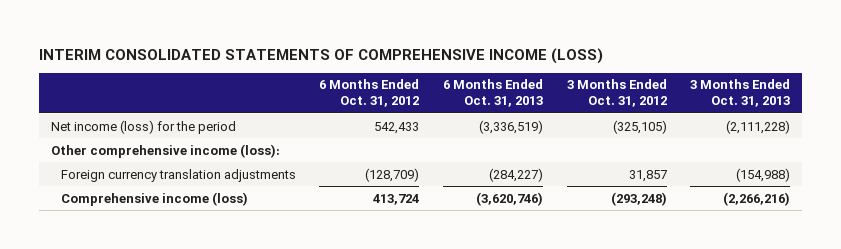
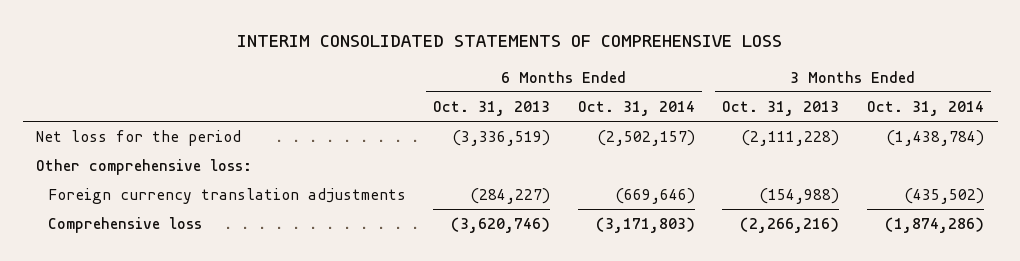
[39,47,604,64] INTERIM CONSOLIDATED STATEMENTS OF COMPREHENSIVE INCOME (LOSS) -> [237,34,783,47] INTERIM CONSOLIDATED STATEMENTS OF COMPREHENSIVE LOSS
[319,79,420,108] 6 Months Ended Oct. 31, 2012 -> none
[566,79,667,108] 3 Months Ended Oct. 31, 2012 -> none
none -> [577,100,695,116] Oct. 31, 2014
none -> [866,100,984,116] Oct. 31, 2014
[51,119,237,134] Net income (loss) for the period -> [36,130,242,147] Net loss for the period
[51,143,281,158] Other comprehensive income (loss): -> [36,159,253,176] Other comprehensive loss:
[60,191,248,206] Comprehensive income (loss) -> [47,217,202,234] Comprehensive loss

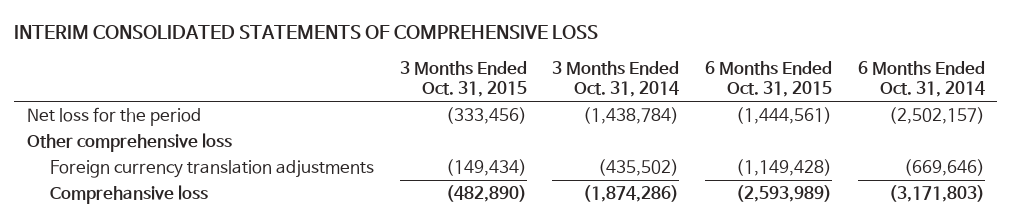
[433,100,551,116] Oct. 31, 2013 -> none
[722,100,840,116] Oct. 31, 2013 -> none
none -> [399,61,527,98] 3 Months Ended Oct. 31, 2015
none -> [705,61,833,98] 6 Months Ended Oct. 31, 2015
[36,159,253,176] Other comprehensive loss: -> [26,132,232,152] Other comprehensive loss
[47,217,202,234] Comprehensive loss -> [50,184,209,204] Comprehansive loss

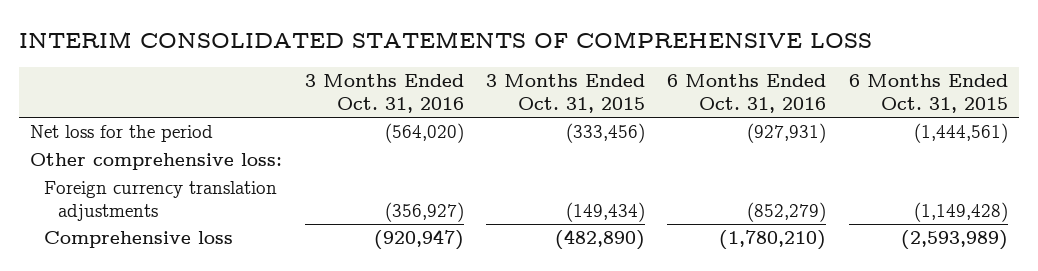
[552,61,680,98] 3 Months Ended Oct. 31, 2014 -> none
[857,61,985,98] 6 Months Ended Oct. 31, 2014 -> none
none -> [304,74,464,113] 3 Months Ended Oct. 31, 2016
none -> [667,74,827,113] 6 Months Ended Oct. 31, 2016
[26,132,232,152] Other comprehensive loss -> [30,153,283,171] Other comprehensive loss:
[50,184,209,204] Comprehansive loss -> [44,231,234,249] Comprehensive loss

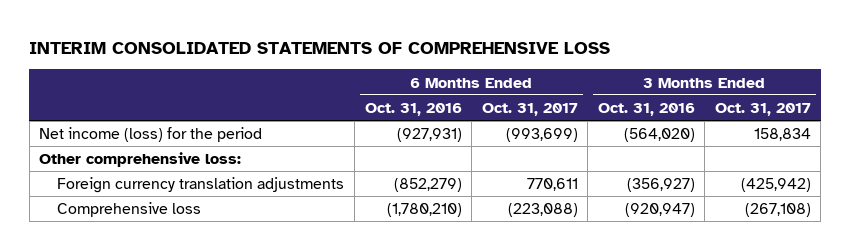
[486,74,646,113] 3 Months Ended Oct. 31, 2015 -> none
[848,74,1008,113] 6 Months Ended Oct. 31, 2015 -> none
none -> [481,102,578,116] Oct. 31, 2017
none -> [714,102,811,116] Oct. 31, 2017
[30,125,214,143] Net loss for the period -> [39,127,263,143] Net income (loss) for the period

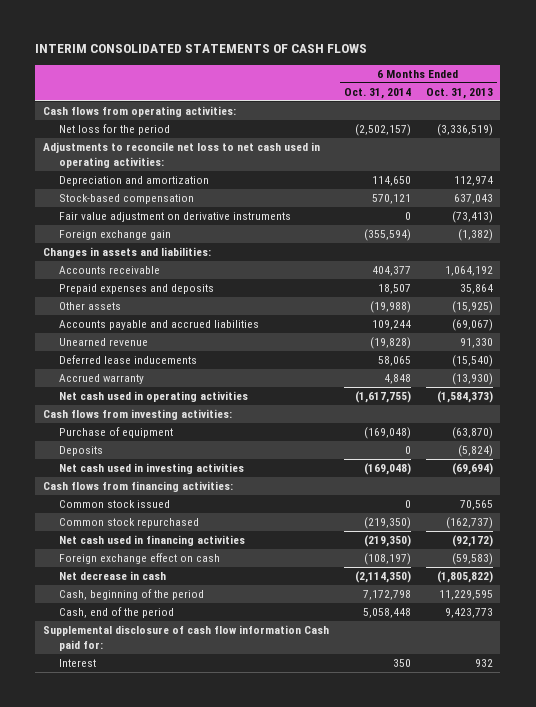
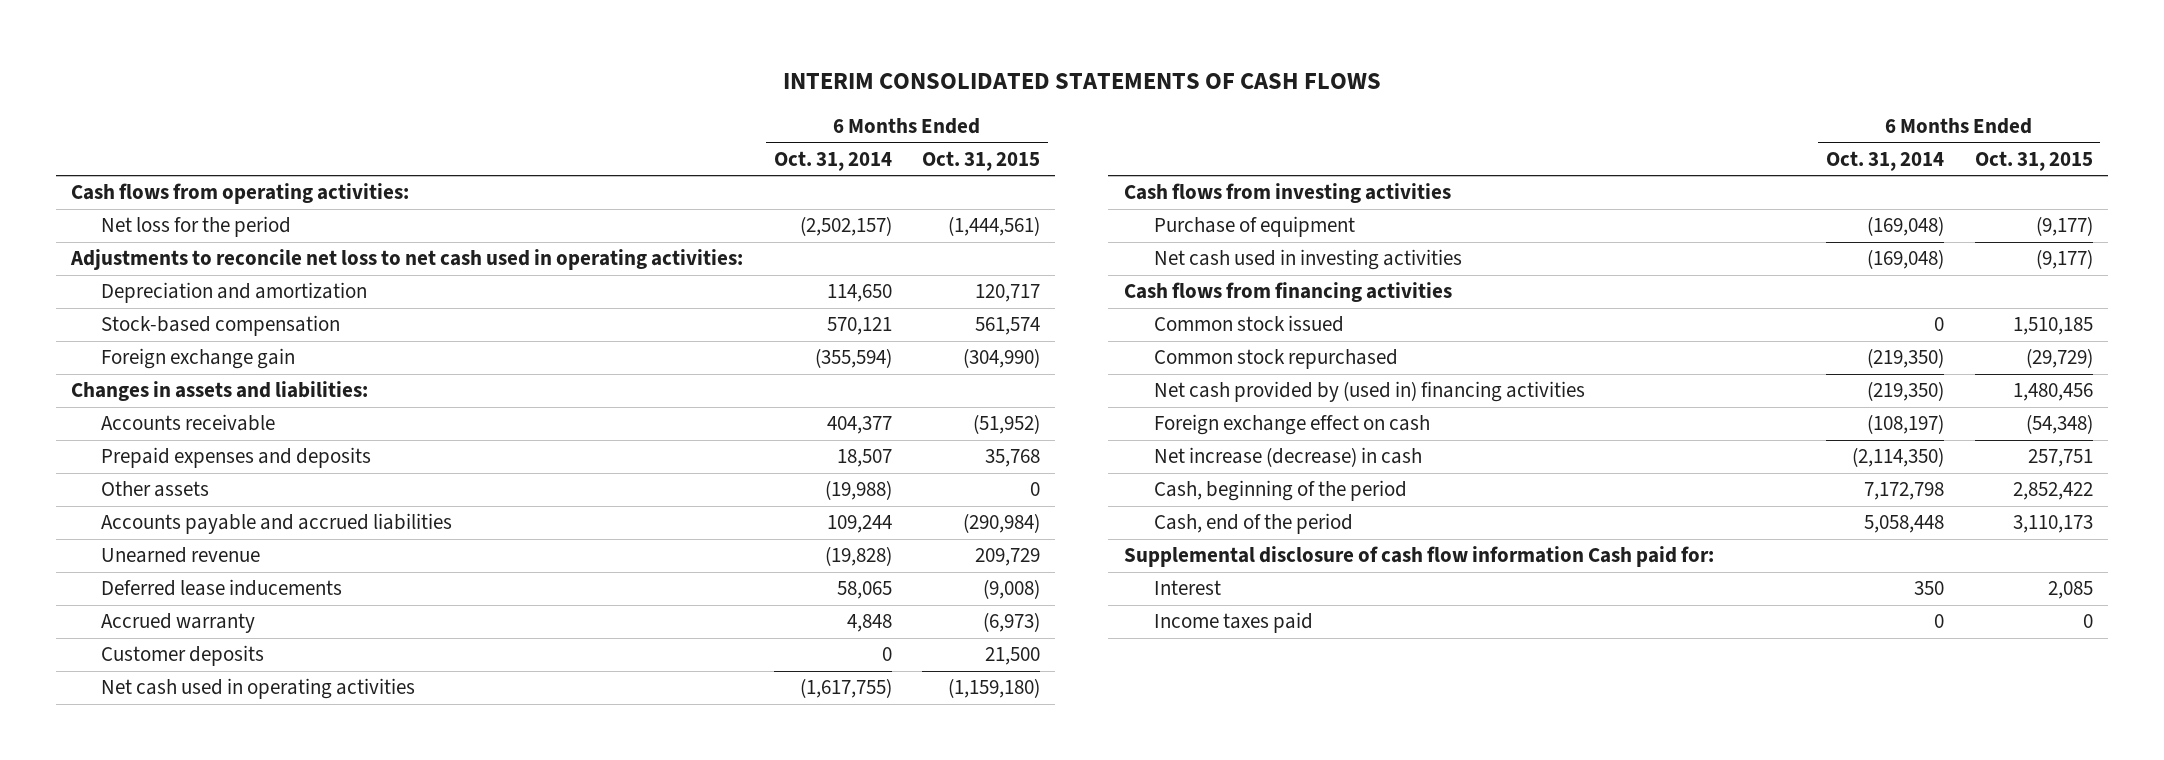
[425,87,493,99] Oct. 31, 2013 -> none
none -> [922,150,1041,171] Oct. 31, 2015
[59,212,292,223] Fair value adjustment on derivative instruments -> none
none -> [101,645,265,667] Customer deposits
[42,409,232,421] Cash flows from investing activities: -> [1123,183,1451,204] Cash flows from investing activities
[59,446,104,457] Deposits -> none
[42,481,233,493] Cash flows from financing activities: -> [1123,282,1452,303] Cash flows from financing activities
[59,535,246,547] Net cash used in financing activities -> [1153,381,1585,403] Net cash provided by (used in) financing activities
[59,571,167,581] Net decrease in cash -> [1153,447,1422,468] Net increase (decrease) in cash
none -> [1153,612,1313,634] Income taxes paid

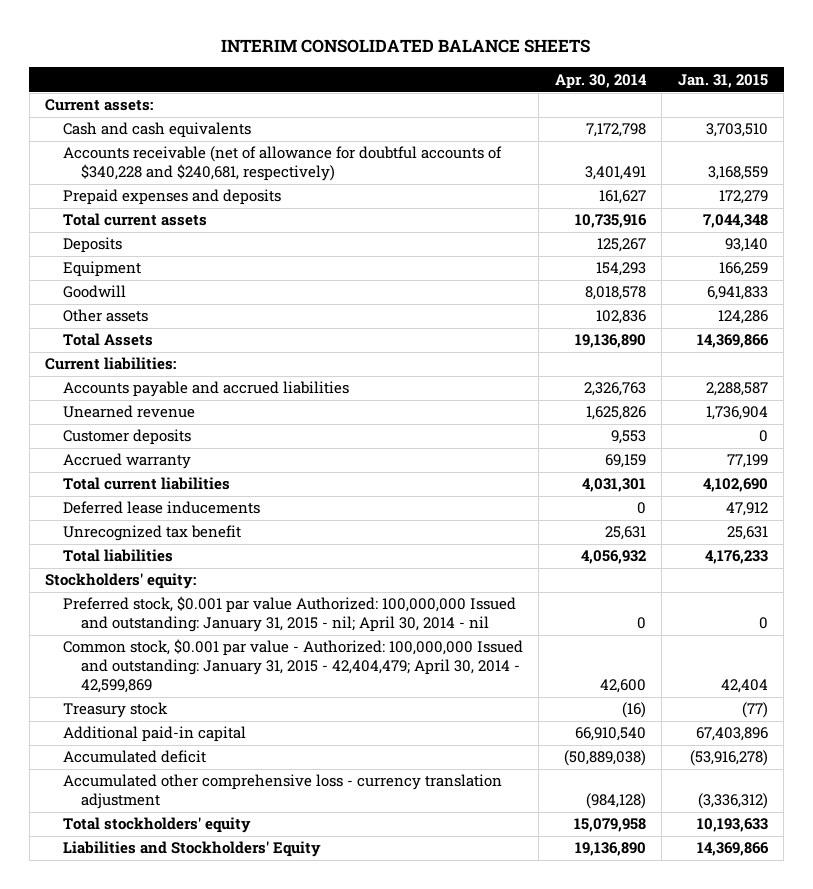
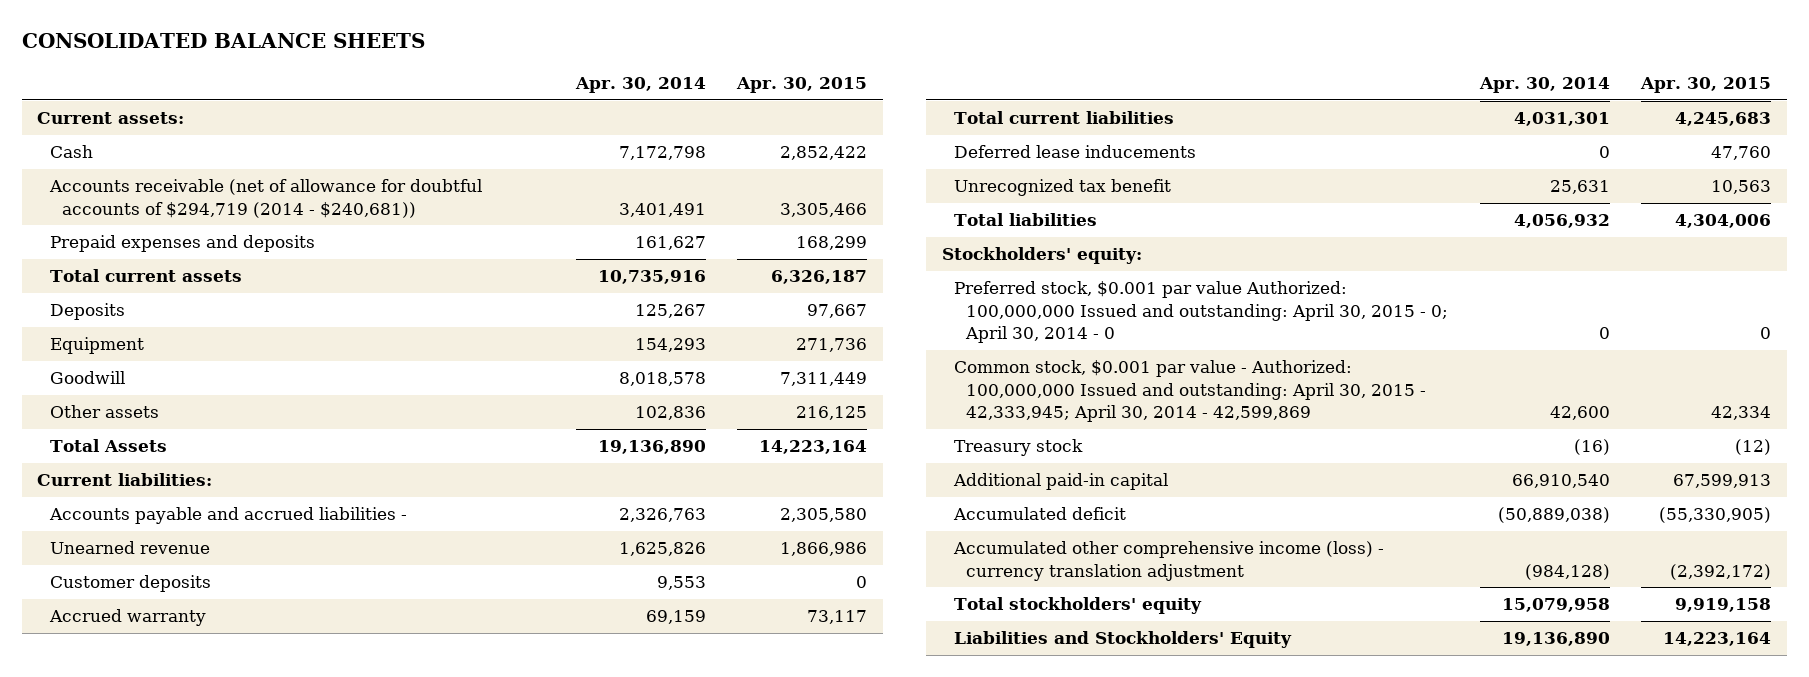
[221,39,591,54] INTERIM CONSOLIDATED BALANCE SHEETS -> [21,33,425,49] CONSOLIDATED BALANCE SHEETS
[677,73,768,88] Jan. 31, 2015 -> none
none -> [736,76,868,93] Apr. 30, 2015
[62,122,251,139] Cash and cash equivalents -> [49,145,93,159] Cash
[62,146,502,182] Accounts receivable (net of allowance for doubtful accounts of $340,228 and $240,681, respectively) -> [48,179,482,218] Accounts receivable (net of allowance for doubtful accounts of $294,719 (2014 - $240,681))
[62,381,349,398] Accounts payable and accrued liabilities -> [48,507,407,525] Accounts payable and accrued liabilities -
[62,596,516,633] Preferred stock, $0.001 par value Authorized: 100,000,000 Issued and outstanding: January 31, 2015 - nil; April 30, 2014 - nil -> [953,281,1449,343] Preferred stock, $0.001 par value Authorized: 100,000,000 Issued and outstanding: April 30, 2015 - 0; April 30, 2014 - 0
[62,639,523,693] Common stock, $0.001 par value - Authorized: 100,000,000 Issued and outstanding: January 31, 2015 - 42,404,479; April 30, 2014 - 42,599,869 -> [953,360,1427,422] Common stock, $0.001 par value - Authorized: 100,000,000 Issued and outstanding: April 30, 2015 - 42,333,945; April 30, 2014 - 42,599,869
[62,774,502,810] Accumulated other comprehensive loss - currency translation adjustment -> [952,541,1384,581] Accumulated other comprehensive income (loss) - currency translation adjustment

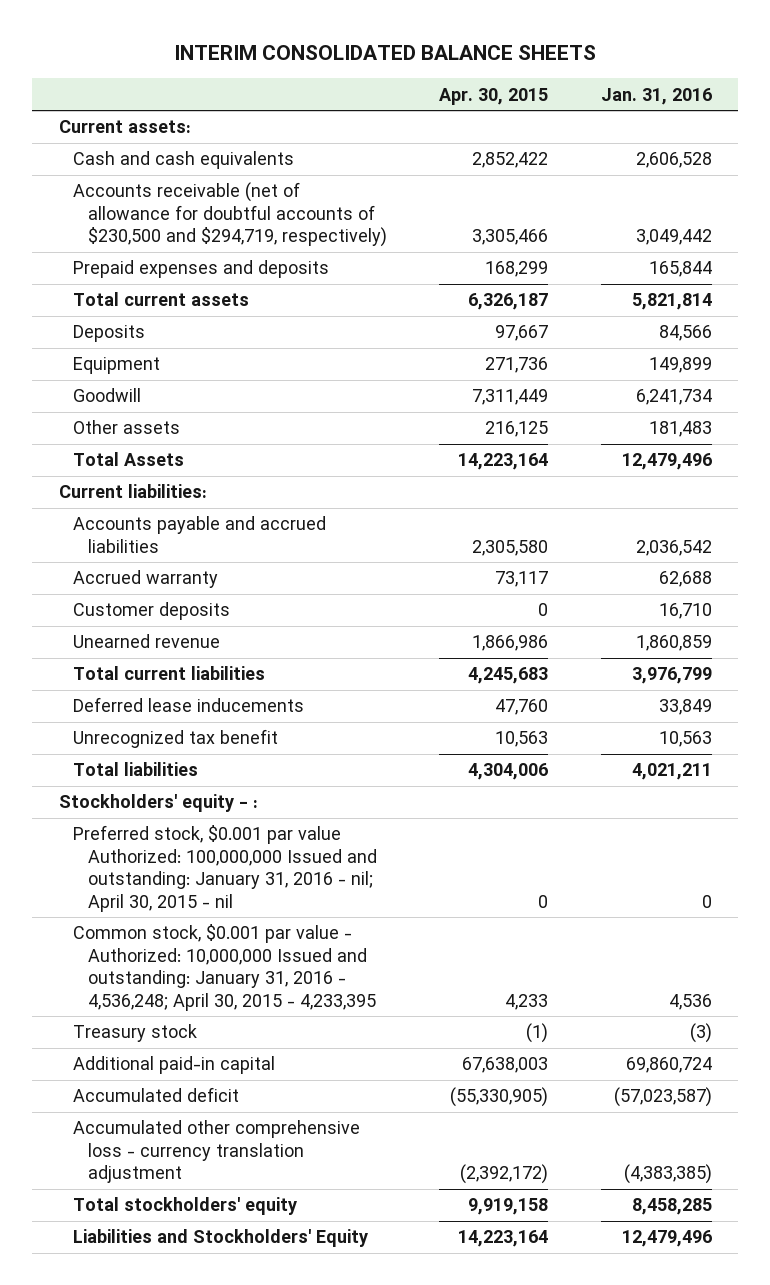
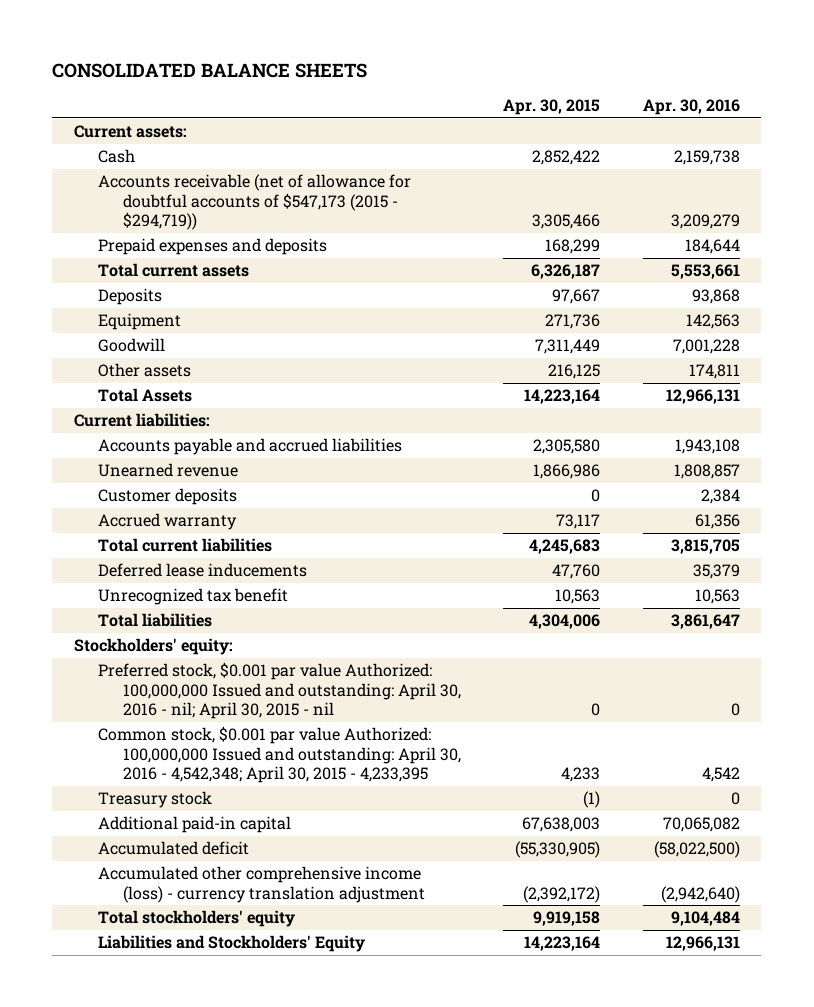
[174,45,597,61] INTERIM CONSOLIDATED BALANCE SHEETS -> [52,63,368,79] CONSOLIDATED BALANCE SHEETS
[600,87,712,105] Jan. 31, 2016 -> none
none -> [643,99,741,116] Apr. 30, 2016
[73,151,295,170] Cash and cash equivalents -> [98,149,136,164] Cash
[73,182,387,248] Accounts receivable (net of allowance for doubtful accounts of $230,500 and $294,719, respectively) -> [98,174,412,231] Accounts receivable (net of allowance for doubtful accounts of $547,173 (2015 - $294,719))
[73,602,231,621] Customer deposits -> [98,488,238,506] Customer deposits
[73,570,219,589] Accrued warranty -> [98,513,238,531] Accrued warranty
[58,794,258,813] Stockholders' equity - : -> [73,638,233,656] Stockholders' equity:
[73,825,377,912] Preferred stock, $0.001 par value Authorized: 100,000,000 Issued and outstanding: January 31, 2016 - nil; April 30, 2015 - nil -> [98,662,461,720] Preferred stock, $0.001 par value Authorized: 100,000,000 Issued and outstanding: April 30, 2016 - nil; April 30, 2015 - nil
[73,924,376,1011] Common stock, $0.001 par value - Authorized: 10,000,000 Issued and outstanding: January 31, 2016 - 4,536,248; April 30, 2015 - 4,233,395 -> [98,726,461,784] Common stock, $0.001 par value Authorized: 100,000,000 Issued and outstanding: April 30, 2016 - 4,542,348; April 30, 2015 - 4,233,395
[73,1120,361,1184] Accumulated other comprehensive loss - currency translation adjustment -> [98,866,425,903] Accumulated other comprehensive income (loss) - currency translation adjustment

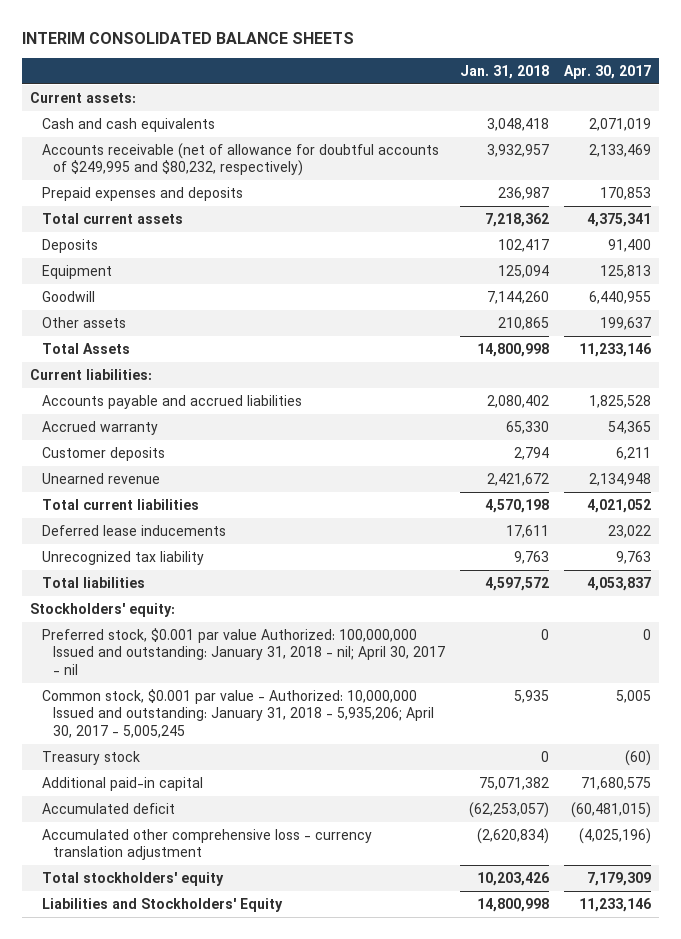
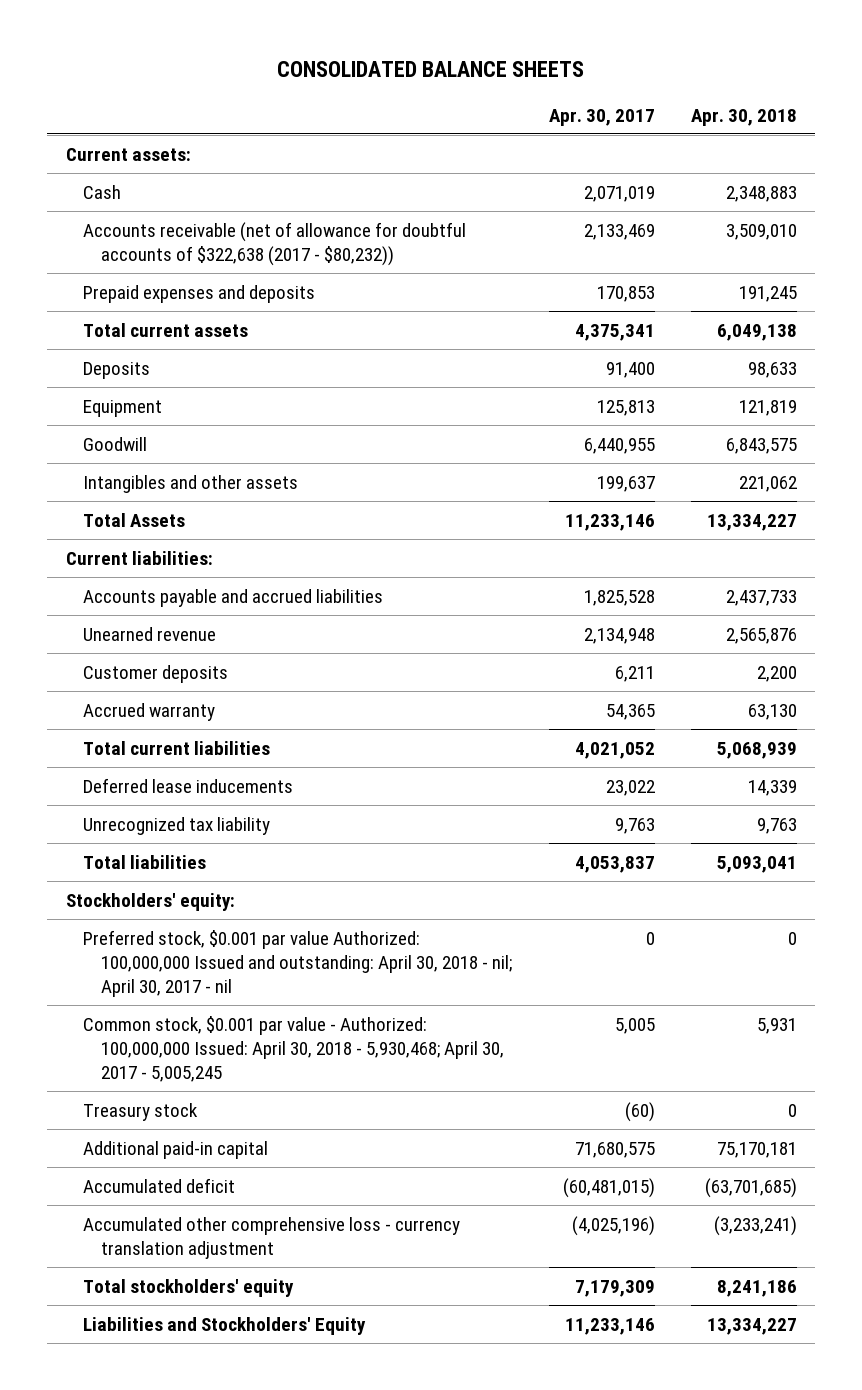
[22,31,355,44] INTERIM CONSOLIDATED BALANCE SHEETS -> [277,61,585,78] CONSOLIDATED BALANCE SHEETS
[460,64,550,79] Jan. 31, 2018 -> none
none -> [690,108,797,126] Apr. 30, 2018
[41,117,215,132] Cash and cash equivalents -> [83,184,122,199] Cash
[41,142,439,177] Accounts receivable (net of allowance for doubtful accounts of $249,995 and $80,232, respectively) -> [83,221,467,266] Accounts receivable (net of allowance for doubtful accounts of $322,638 (2017 - $80,232))
[41,316,126,328] Other assets -> [83,474,299,493] Intangibles and other assets
[41,446,165,461] Customer deposits -> [83,664,229,683] Customer deposits
[41,420,158,435] Accrued warranty -> [83,702,216,721] Accrued warranty
[41,627,446,675] Preferred stock, $0.001 par value Authorized: 100,000,000 Issued and outstanding: January 31, 2018 - nil; April 30, 2017 - nil -> [83,929,513,997] Preferred stock, $0.001 par value Authorized: 100,000,000 Issued and outstanding: April 30, 2018 - nil; April 30, 2017 - nil
[41,688,435,738] Common stock, $0.001 par value - Authorized: 10,000,000 Issued and outstanding: January 31, 2018 - 5,935,206; April 30, 2017 - 5,005,245 -> [83,1015,505,1082] Common stock, $0.001 par value - Authorized: 100,000,000 Issued: April 30, 2018 - 5,930,468; April 30, 2017 - 5,005,245

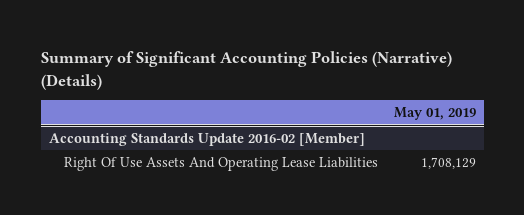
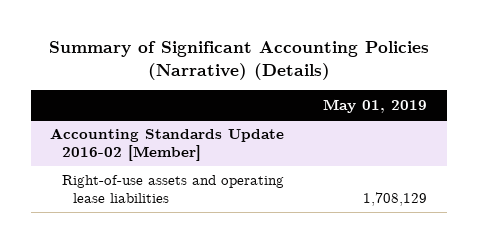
[63,156,378,171] Right Of Use Assets And Operating Lease Liabilities -> [61,175,284,203] Right-of-use assets and operating lease liabilities

